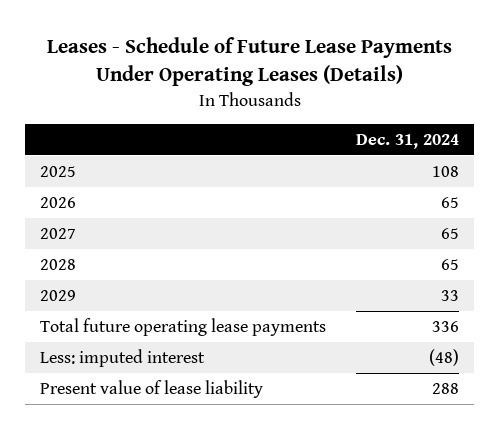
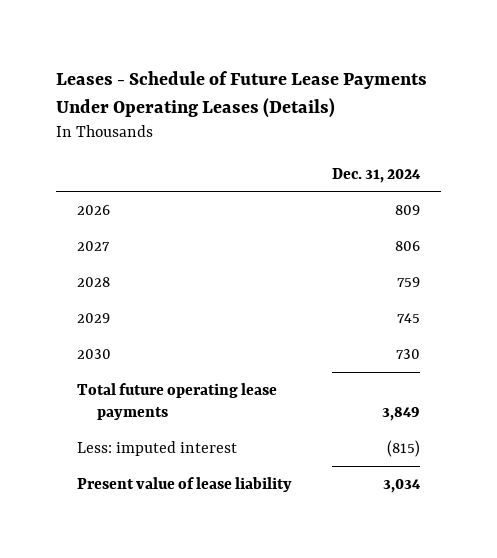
[40,166,77,178] 2025 -> none
[440,197,459,209] 65 -> [395,205,421,216] 809
[440,228,459,240] 65 -> [395,241,421,252] 806
[440,259,459,271] 65 -> [397,277,421,288] 759
[440,290,459,302] 33 -> [397,313,421,324] 745
none -> [76,349,111,360] 2030
[431,321,459,333] 336 -> [382,407,421,422] 3,849
[428,349,459,367] (48) -> [387,440,421,458] (815)
[431,383,459,395] 288 -> [383,479,422,494] 3,034

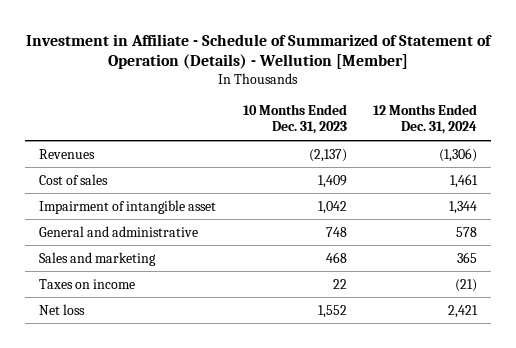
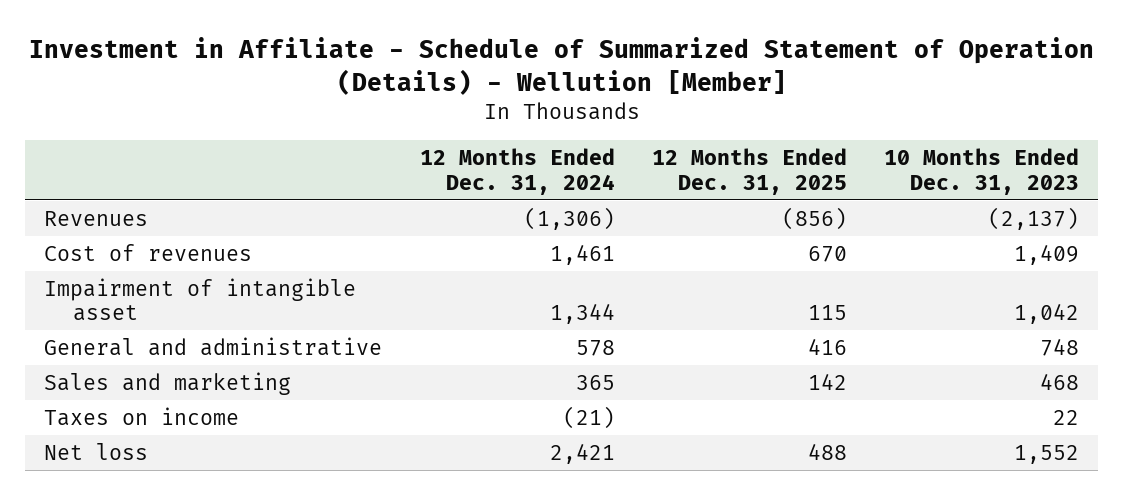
[26,33,493,70] Investment in Affiliate - Schedule of Summarized of Statement of Operation (Details) - Wellution [Member] -> [28,37,1094,95] Investment in Affiliate - Schedule of Summarized Statement of Operation (Details) - Wellution [Member]
none -> [651,147,847,195] 12 Months Ended Dec. 31, 2025
[38,173,108,185] Cost of sales -> [44,243,253,261] Cost of revenues

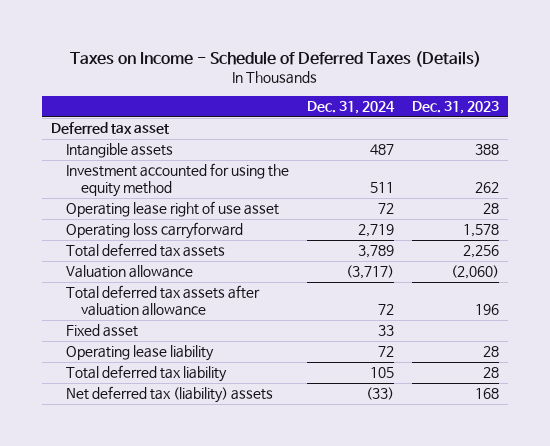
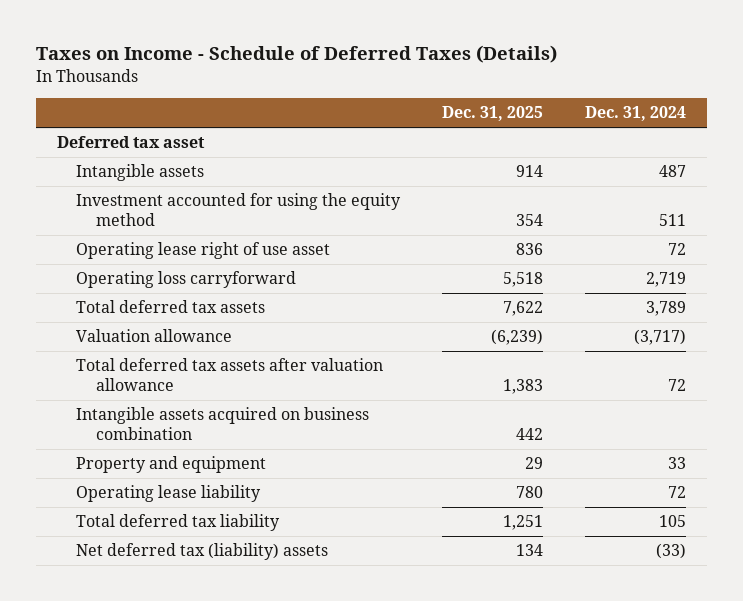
[411,101,499,115] Dec. 31, 2023 -> none
none -> [442,106,544,122] Dec. 31, 2025
none -> [76,407,370,440] Intangible assets acquired on business combination
[66,324,139,338] Fixed asset -> [76,456,267,474] Property and equipment

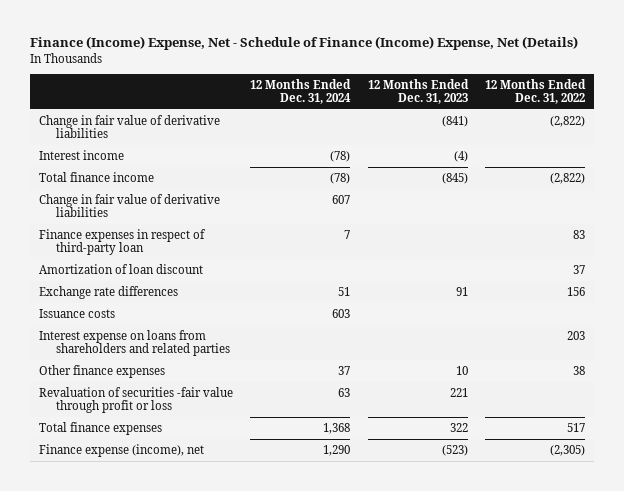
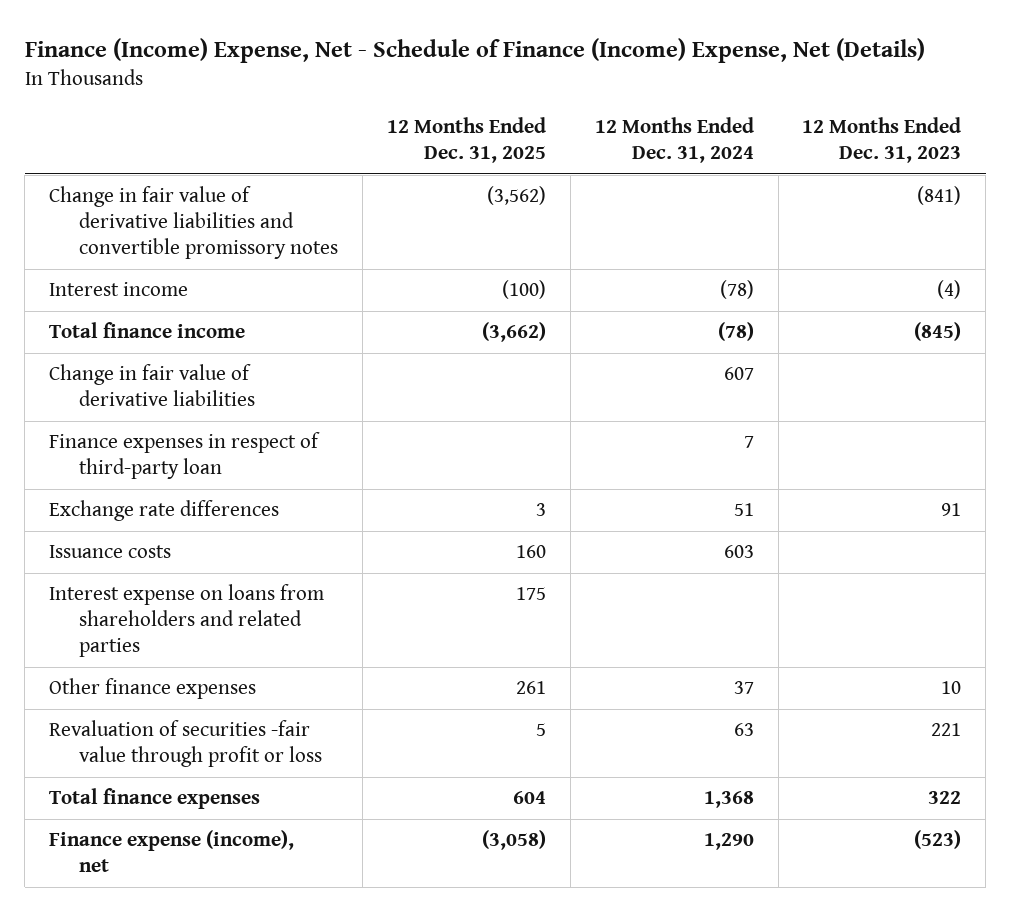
[485,78,587,104] 12 Months Ended Dec. 31, 2022 -> none
none -> [386,117,546,164] 12 Months Ended Dec. 31, 2025
[38,114,220,138] Change in fair value of derivative liabilities -> [49,186,338,260] Change in fair value of derivative liabilities and convertible promissory notes
[38,263,203,274] Amortization of loan discount -> none

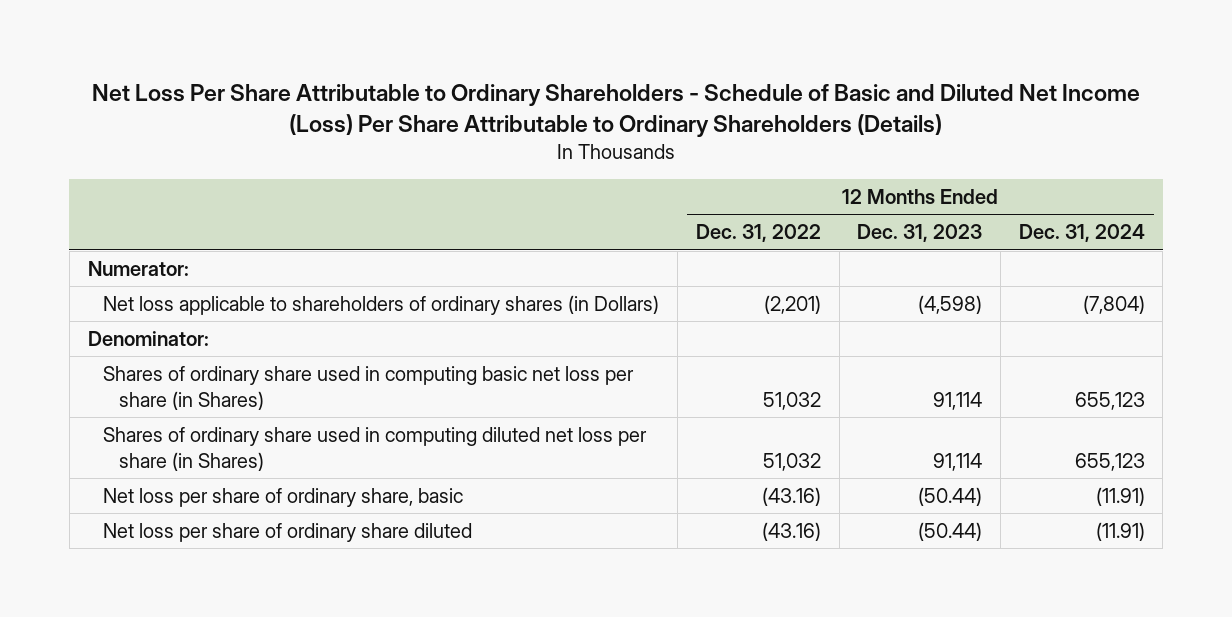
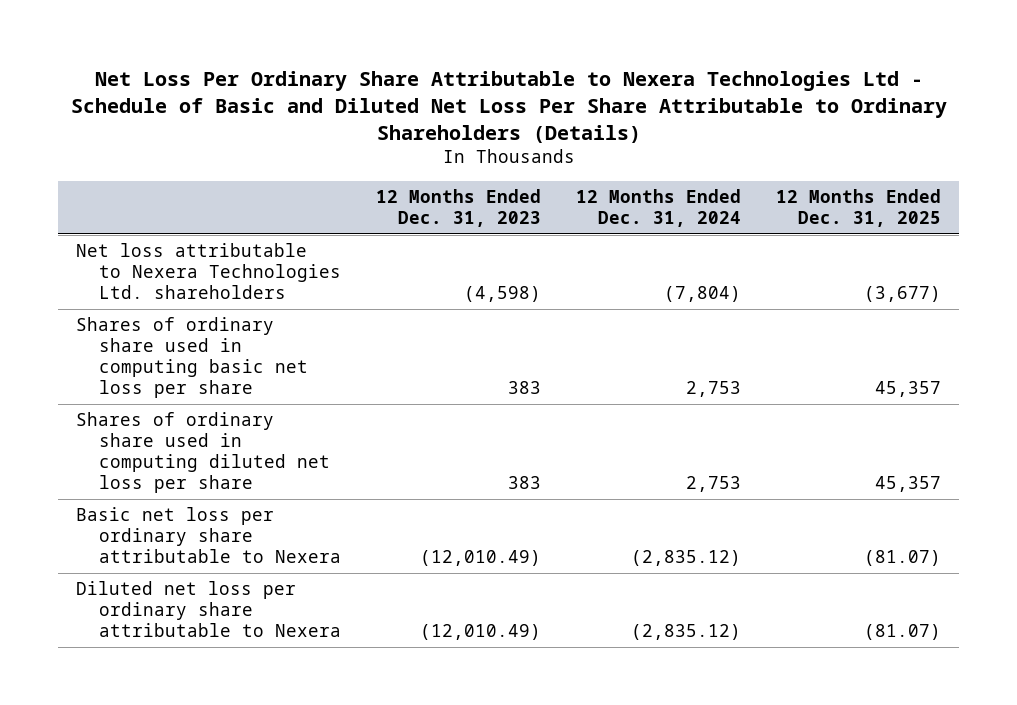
[92,83,1141,137] Net Loss Per Share Attributable to Ordinary Shareholders - Schedule of Basic and Diluted Net Income (Loss) Per Share Attributable to Ordinary Shareholders (Details) -> [70,70,947,143] Net Loss Per Ordinary Share Attributable to Nexera Technologies Ltd - Schedule of Basic and Diluted Net Loss Per Share Attributable to Ordinary Shareholders (Details)
[695,224,821,243] Dec. 31, 2022 -> none
none -> [776,189,942,228] 12 Months Ended Dec. 31, 2025
[87,260,189,276] Numerator: -> none
[87,330,209,346] Denominator: -> none
[103,294,660,315] Net loss applicable to shareholders of ordinary shares (in Dollars) -> [75,243,342,300] Net loss attributable to Nexera Technologies Ltd. shareholders
[103,365,635,410] Shares of ordinary share used in computing basic net loss per share (in Shares) -> [75,317,309,399] Shares of ordinary share used in computing basic net loss per share
[933,391,983,410] 91,114 -> [508,381,542,395] 383
[1074,391,1145,410] 655,123 -> [686,381,742,398] 2,753
[103,426,648,471] Shares of ordinary share used in computing diluted net loss per share (in Shares) -> [75,412,331,494] Shares of ordinary share used in computing diluted net loss per share
[933,452,983,471] 91,114 -> [508,476,542,490] 383
[1074,452,1145,471] 655,123 -> [686,476,742,493] 2,753
[103,487,464,507] Net loss per share of ordinary share, basic -> [75,507,342,564] Basic net loss per ordinary share attributable to Nexera
[918,486,983,506] (50.44) -> [420,550,542,567] (12,010.49)
[1095,486,1145,506] (11.91) -> [631,550,742,567] (2,835.12)
[103,522,473,542] Net loss per share of ordinary share diluted -> [75,581,342,638] Diluted net loss per ordinary share attributable to Nexera
[918,521,983,541] (50.44) -> [420,624,542,641] (12,010.49)
[1095,521,1145,541] (11.91) -> [631,624,742,641] (2,835.12)

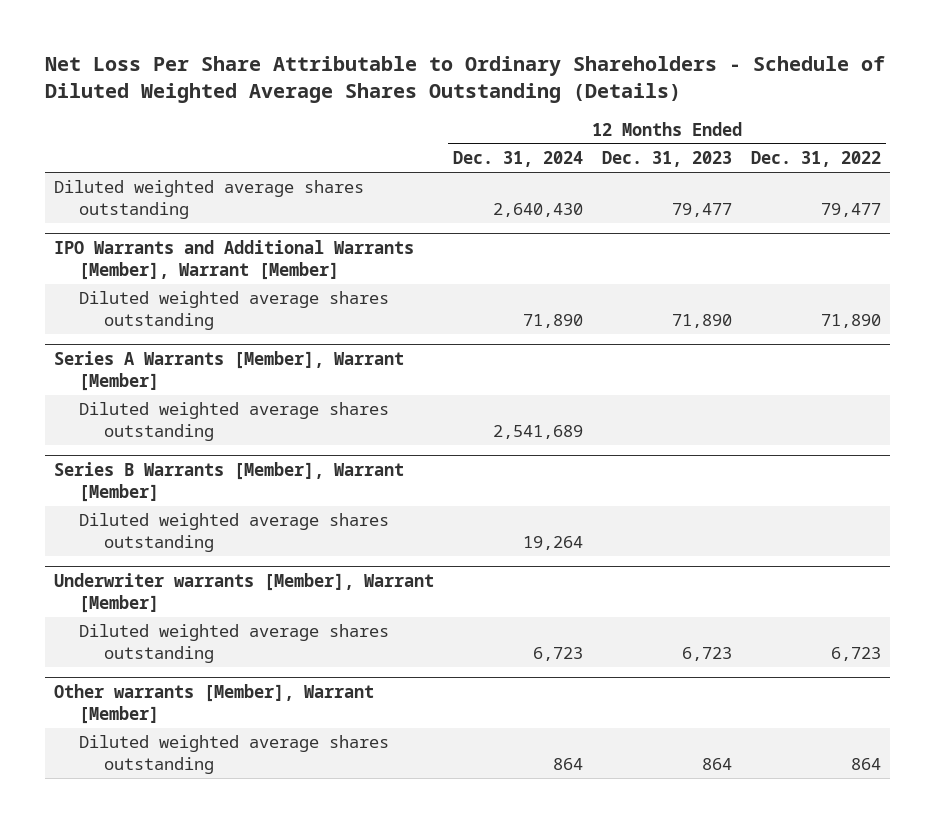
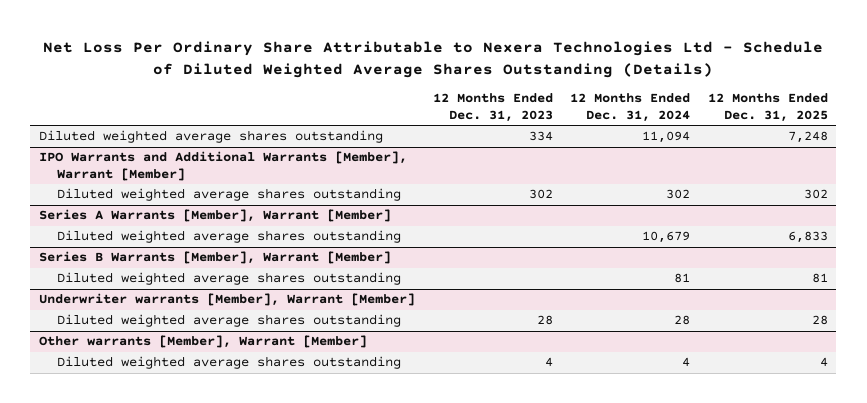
[44,56,885,104] Net Loss Per Share Attributable to Ordinary Shareholders - Schedule of Diluted Weighted Average Shares Outstanding (Details) -> [43,41,824,78] Net Loss Per Ordinary Share Attributable to Nexera Technologies Ltd - Schedule of Diluted Weighted Average Shares Outstanding (Details)
[750,151,881,168] Dec. 31, 2022 -> none
none -> [707,93,828,123] 12 Months Ended Dec. 31, 2025
[493,203,584,218] 2,640,430 -> [642,131,691,144] 11,094
[672,203,733,218] 79,477 -> [528,131,553,142] 334
[523,314,584,329] 71,890 -> [666,189,691,200] 302
[672,314,733,329] 71,890 -> [528,189,553,200] 302
[493,425,584,440] 2,541,689 -> [642,231,691,244] 10,679
[523,536,584,551] 19,264 -> [674,273,691,284] 81
[533,647,584,662] 6,723 -> [674,315,691,326] 28
[682,647,733,662] 6,723 -> [536,315,553,326] 28
[553,758,584,771] 864 -> [682,357,691,368] 4
[702,758,733,771] 864 -> [544,357,553,368] 4

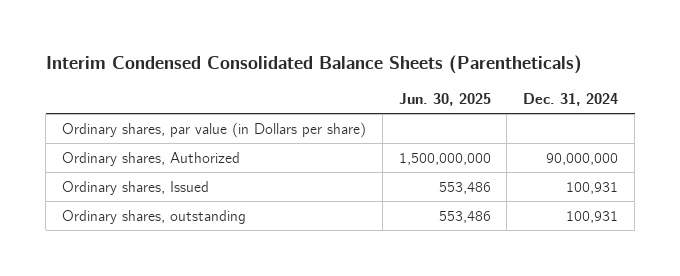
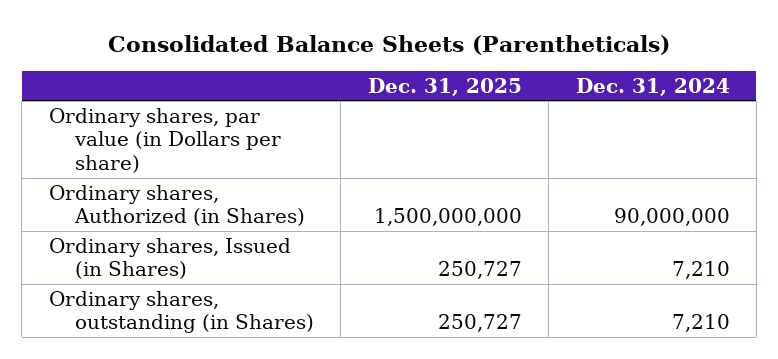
[45,55,582,75] Interim Condensed Consolidated Balance Sheets (Parentheticals) -> [108,34,671,55] Consolidated Balance Sheets (Parentheticals)
[398,93,491,107] Jun. 30, 2025 -> none
none -> [367,77,522,96] Dec. 31, 2025
[62,151,241,166] Ordinary shares, Authorized -> [48,184,305,227] Ordinary shares, Authorized (in Shares)
[62,180,210,195] Ordinary shares, Issued -> [48,237,291,280] Ordinary shares, Issued (in Shares)
[566,181,619,194] 100,931 -> [671,261,730,280] 7,210
[62,209,247,224] Ordinary shares, outstanding -> [48,290,314,334] Ordinary shares, outstanding (in Shares)
[566,210,619,223] 100,931 -> [671,314,730,333] 7,210

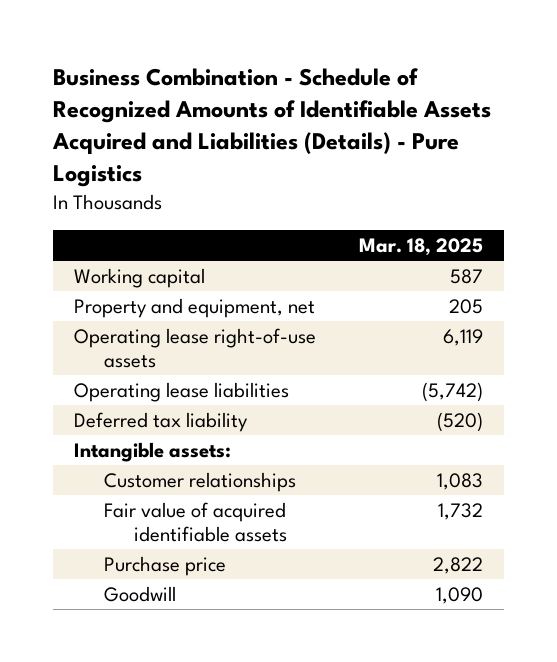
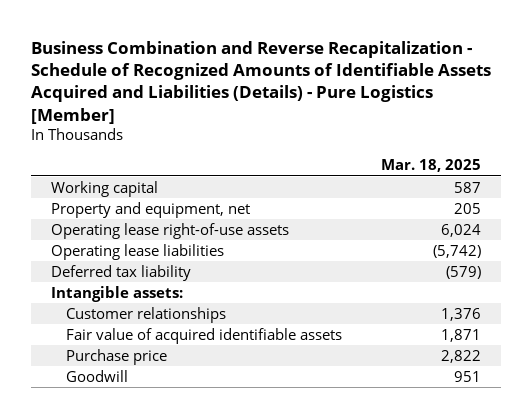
[51,67,491,188] Business Combination - Schedule of Recognized Amounts of Identifiable Assets Acquired and Liabilities (Details) - Pure Logistics -> [31,40,492,124] Business Combination and Reverse Recapitalization - Schedule of Recognized Amounts of Identifiable Assets Acquired and Liabilities (Details) - Pure Logistics [Member]
[442,328,483,346] 6,119 -> [441,223,482,237] 6,024
[436,411,483,432] (520) -> [446,265,482,279] (579)
[436,472,483,490] 1,083 -> [441,307,482,321] 1,376
[437,502,483,520] 1,732 -> [441,328,482,342] 1,871
[435,586,483,604] 1,090 -> [454,370,482,382] 951

